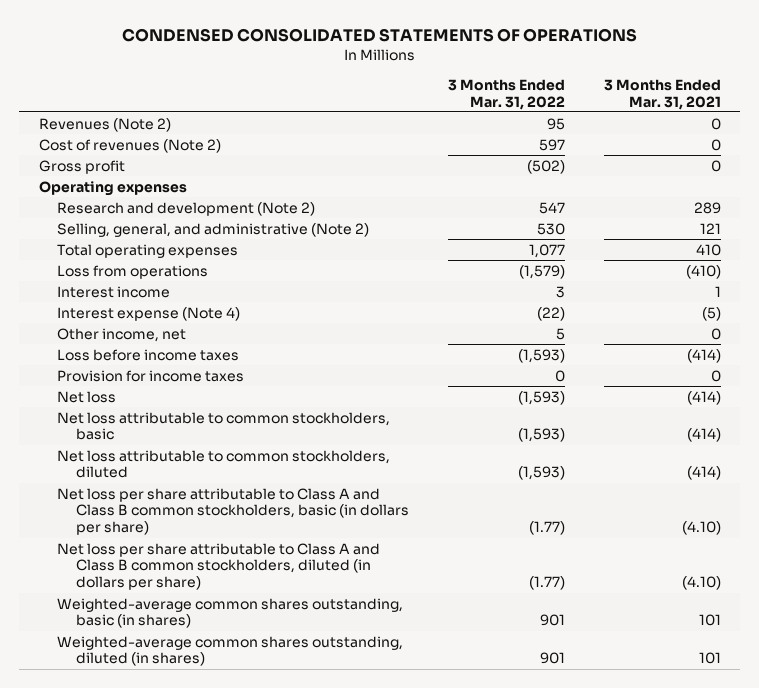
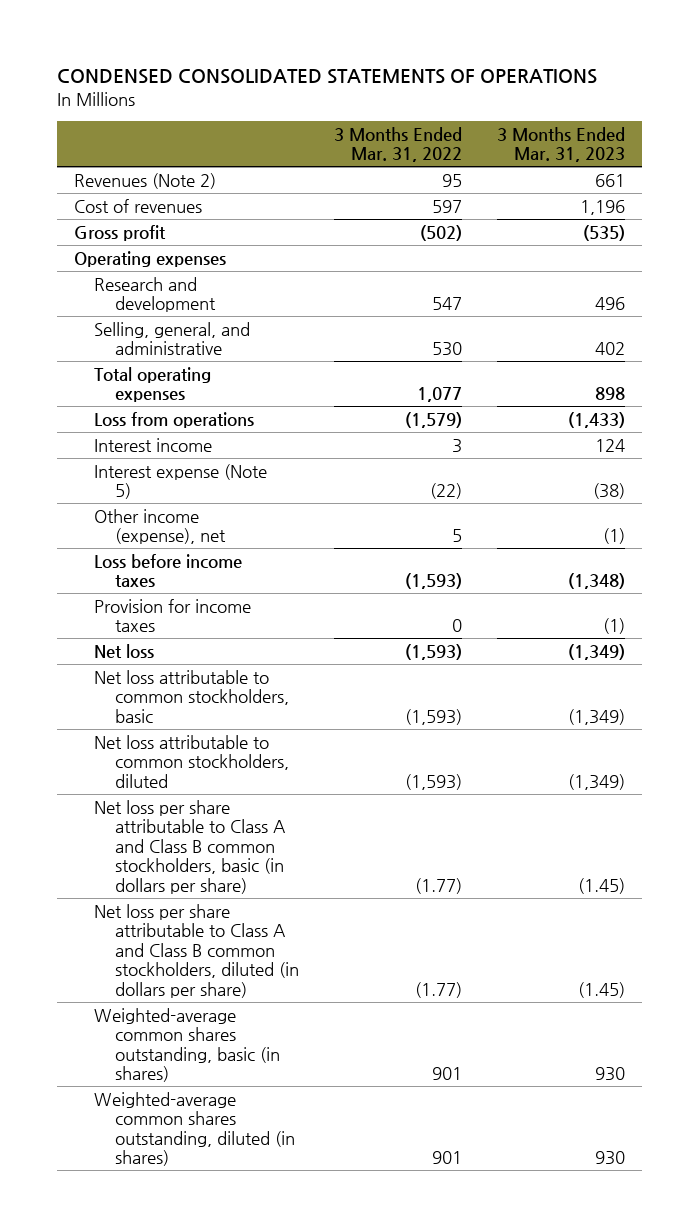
[603,78,721,110] 3 Months Ended Mar. 31, 2021 -> none
none -> [496,126,625,163] 3 Months Ended Mar. 31, 2023
[38,138,221,153] Cost of revenues (Note 2) -> [74,198,203,213] Cost of revenues
[57,201,316,216] Research and development (Note 2) -> [94,276,216,313] Research and development
[57,222,370,237] Selling, general, and administrative (Note 2) -> [94,321,251,356] Selling, general, and administrative
[57,306,241,321] Interest expense (Note 4) -> [94,463,268,500] Interest expense (Note 5)
[57,327,187,342] Other income, net -> [94,508,226,545] Other income (expense), net

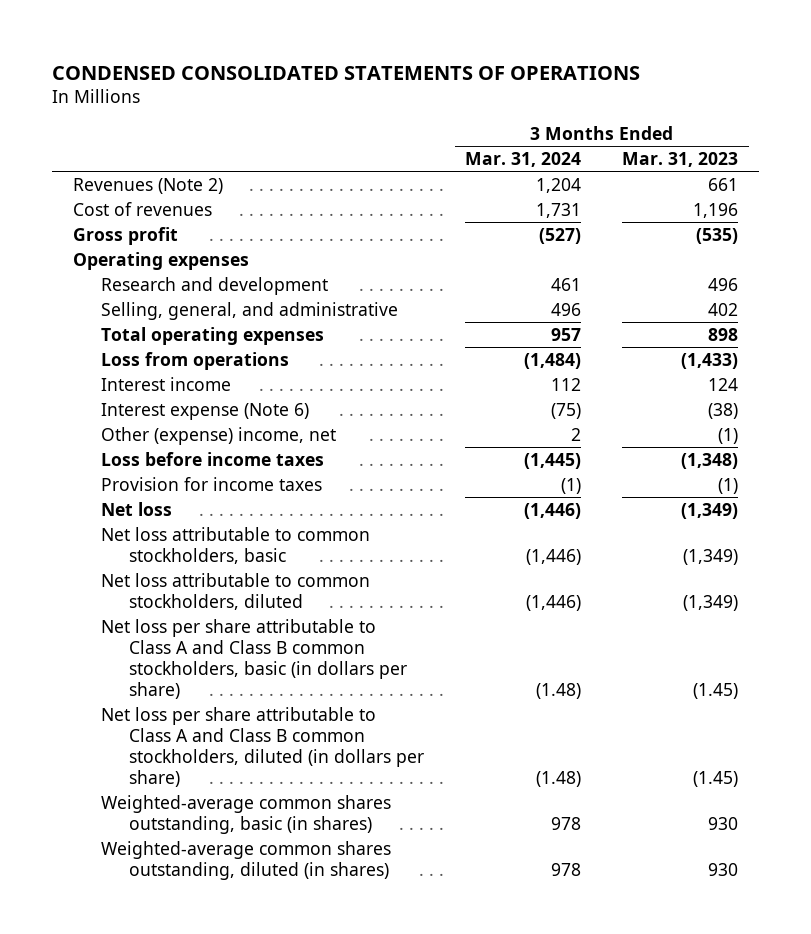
[333,126,462,163] 3 Months Ended Mar. 31, 2022 -> none
none -> [464,152,581,168] Mar. 31, 2024
[94,463,268,500] Interest expense (Note 5) -> [100,402,309,420] Interest expense (Note 6)
[94,508,226,545] Other income (expense), net -> [100,426,336,445] Other (expense) income, net

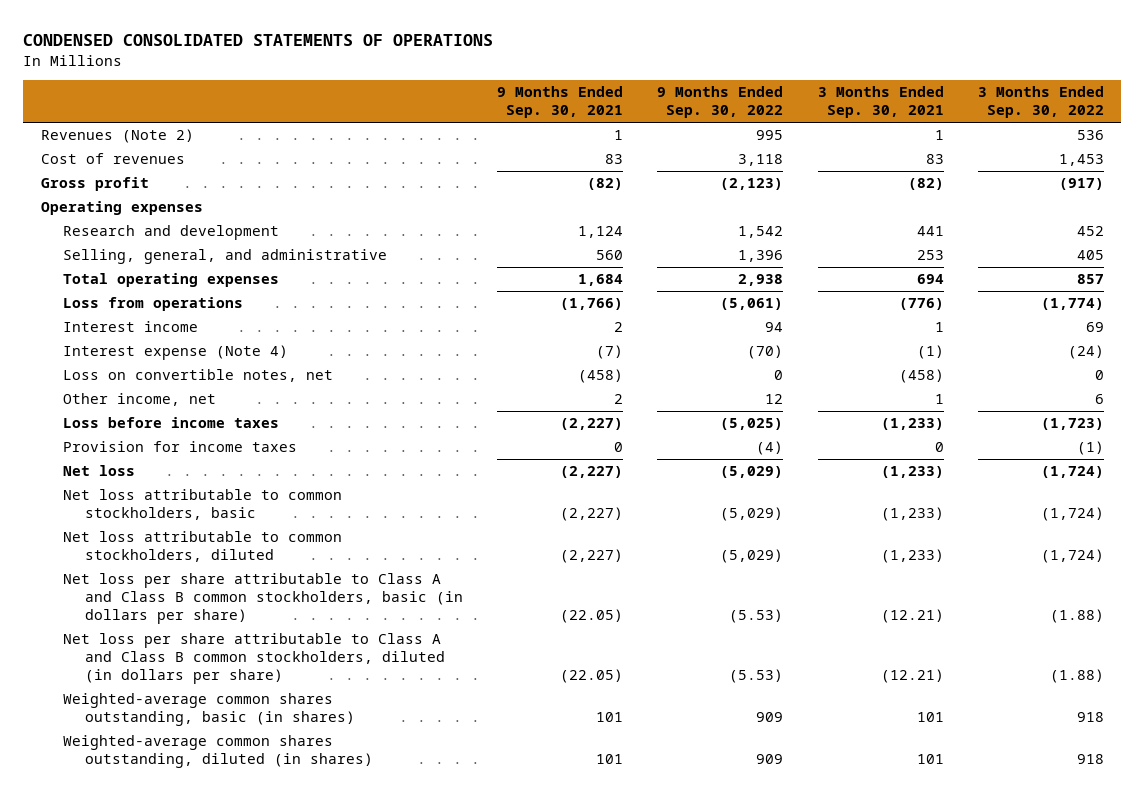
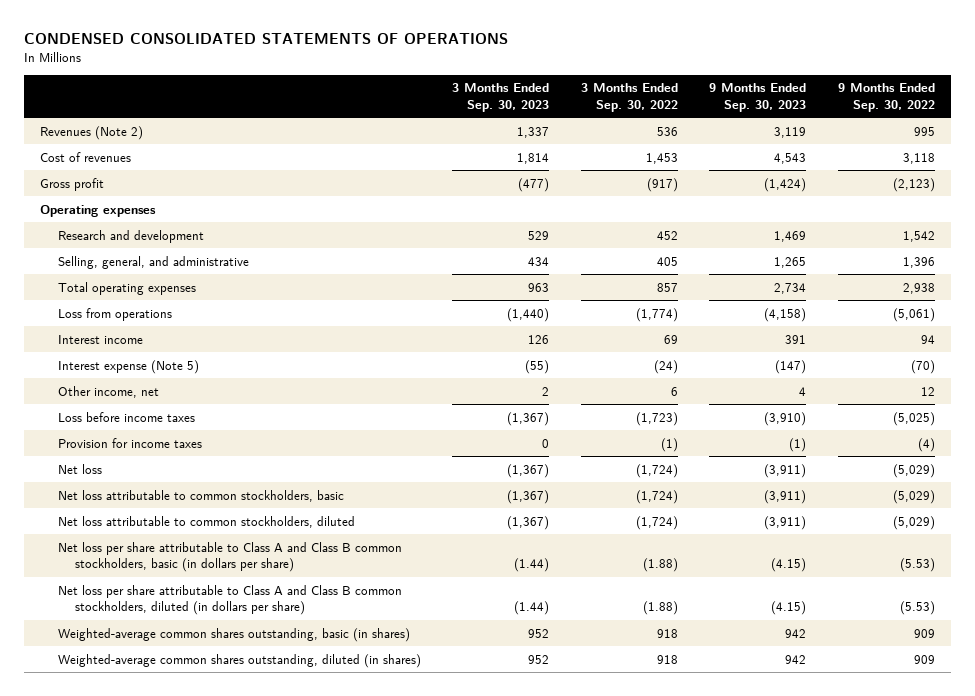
[497,86,624,119] 9 Months Ended Sep. 30, 2021 -> none
[817,86,944,119] 3 Months Ended Sep. 30, 2021 -> none
none -> [452,83,550,112] 3 Months Ended Sep. 30, 2023
none -> [709,83,807,112] 9 Months Ended Sep. 30, 2023
[62,369,333,383] Loss on convertible notes, net -> none
[62,345,288,361] Interest expense (Note 4) -> [57,359,199,374] Interest expense (Note 5)

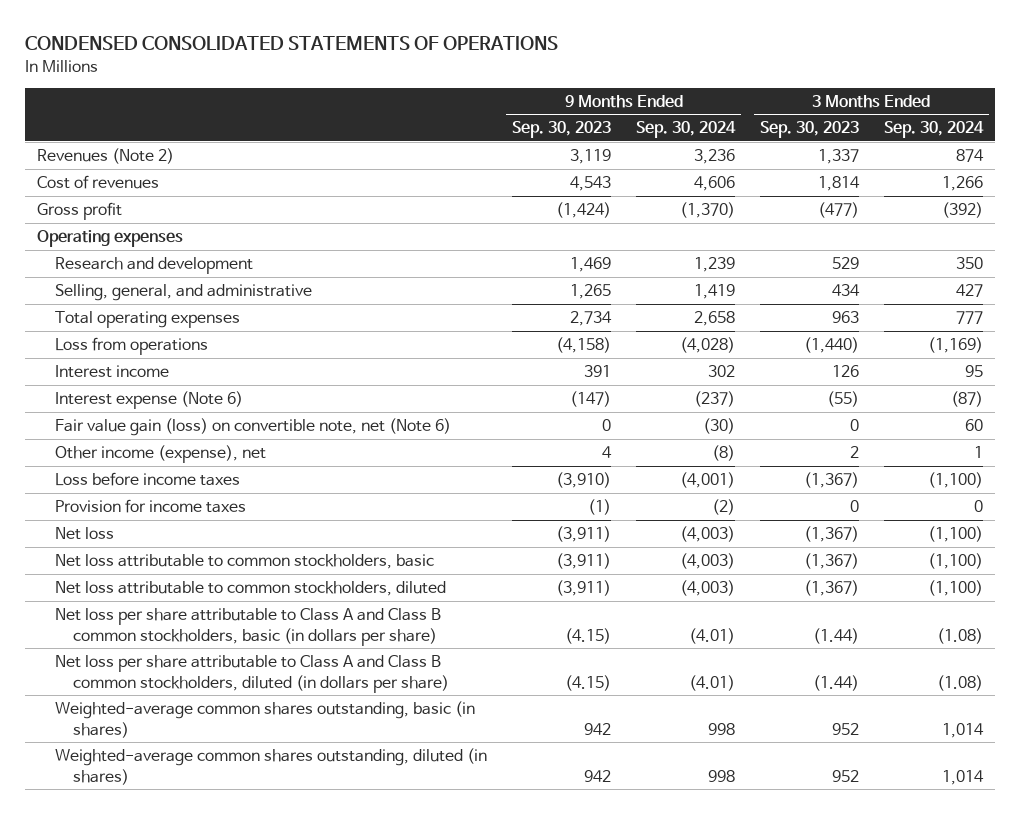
[580,83,678,112] 3 Months Ended Sep. 30, 2022 -> none
[837,83,935,112] 9 Months Ended Sep. 30, 2022 -> none
none -> [636,121,737,139] Sep. 30, 2024
none -> [883,121,984,139] Sep. 30, 2024
[57,359,199,374] Interest expense (Note 5) -> [55,391,244,410] Interest expense (Note 6)
none -> [55,418,452,437] Fair value gain (loss) on convertible note, net (Note 6)
[57,385,159,398] Other income, net -> [55,445,267,464] Other income (expense), net

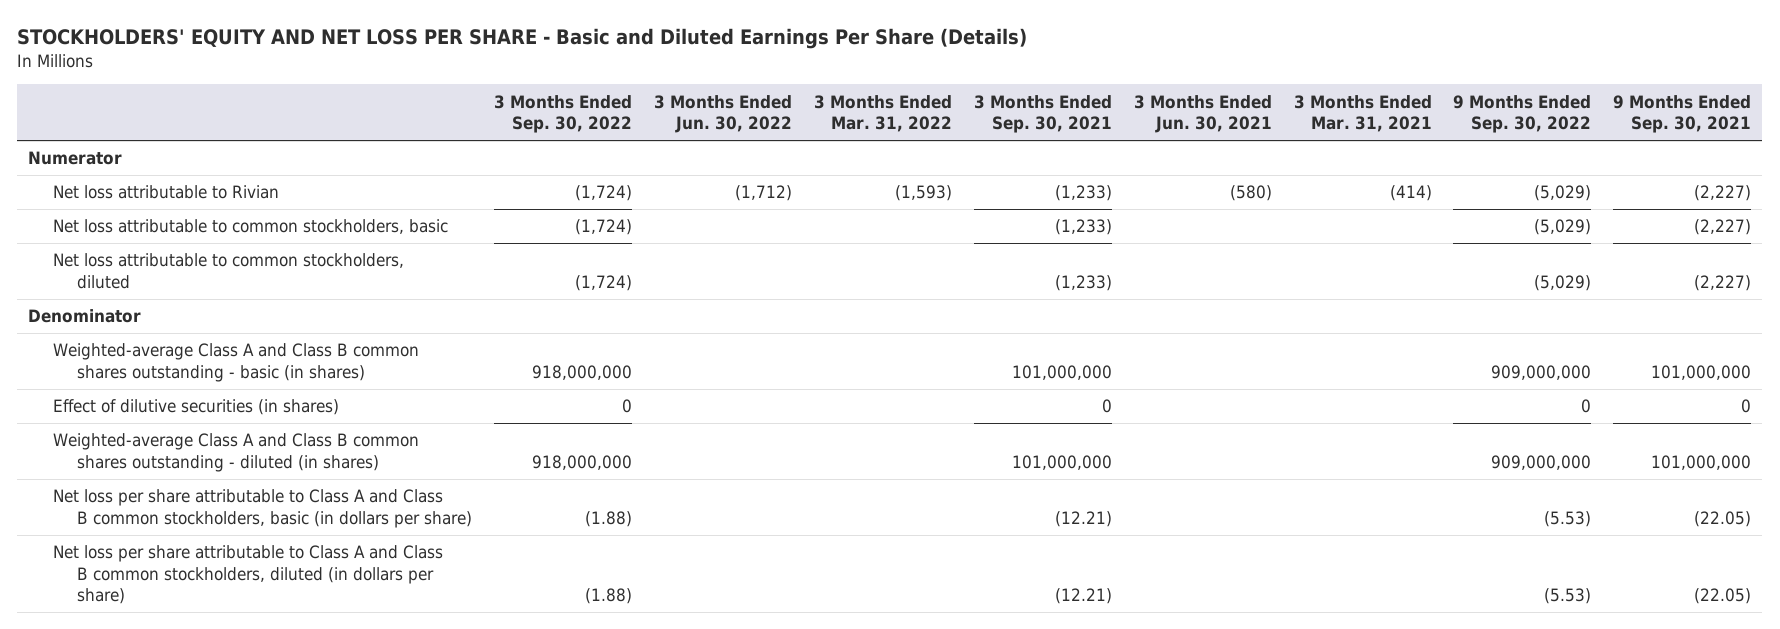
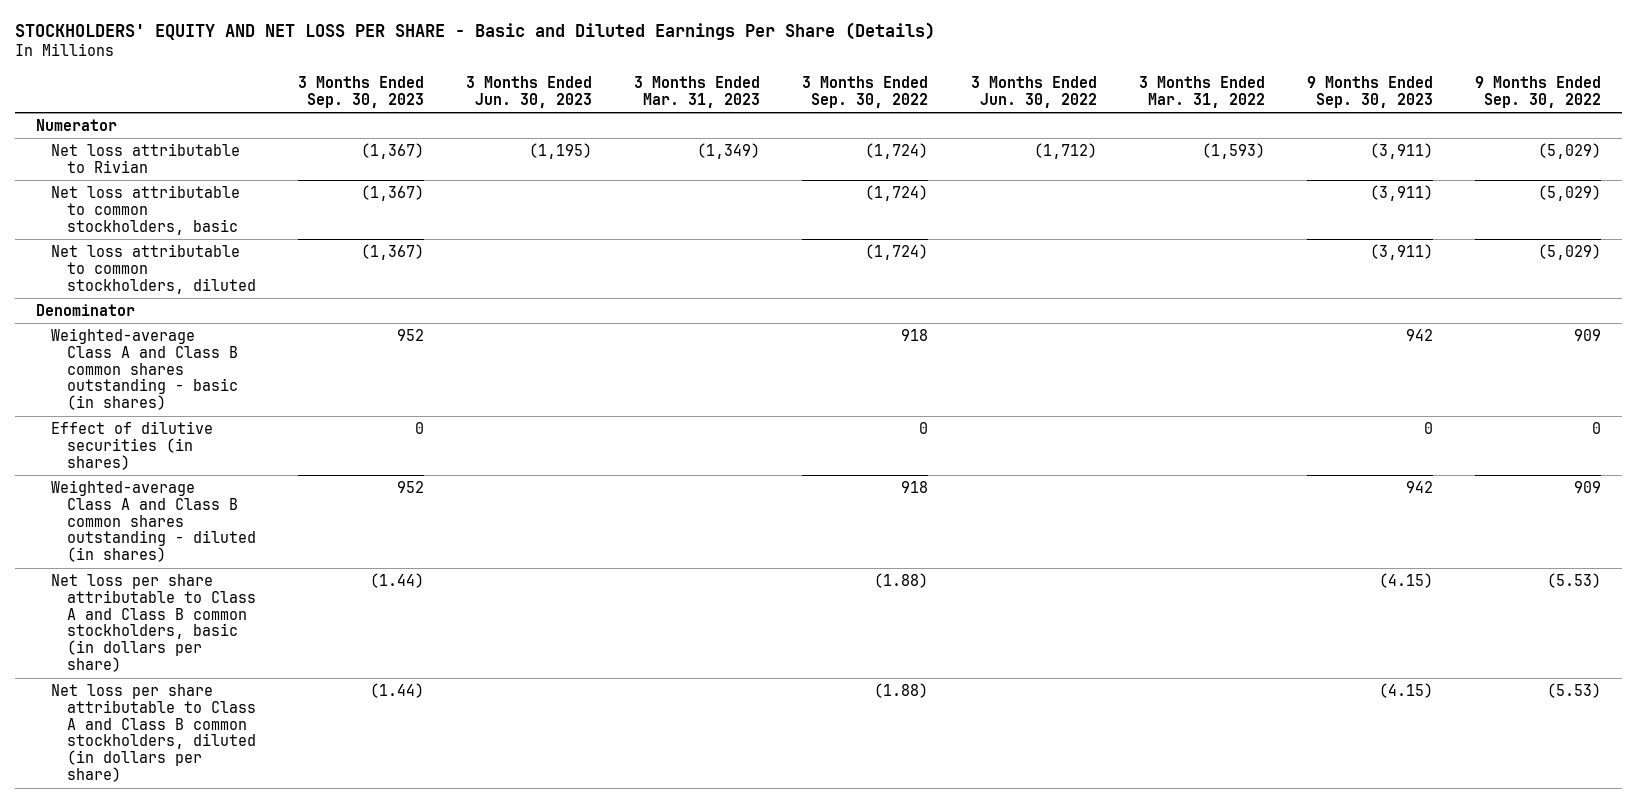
[973,94,1112,134] 3 Months Ended Sep. 30, 2021 -> none
[1133,94,1272,134] 3 Months Ended Jun. 30, 2021 -> none
[1293,94,1432,133] 3 Months Ended Mar. 31, 2021 -> none
[1613,94,1752,134] 9 Months Ended Sep. 30, 2021 -> none
none -> [298,76,425,109] 3 Months Ended Sep. 30, 2023
none -> [466,76,593,109] 3 Months Ended Jun. 30, 2023
none -> [634,76,761,109] 3 Months Ended Mar. 31, 2023
none -> [1306,76,1433,109] 9 Months Ended Sep. 30, 2023
[532,364,633,380] 918,000,000 -> [901,328,929,341] 918
[1491,364,1592,380] 909,000,000 -> [1573,328,1601,341] 909
[532,454,633,470] 918,000,000 -> [901,480,929,493] 918
[1491,454,1592,470] 909,000,000 -> [1573,480,1601,493] 909

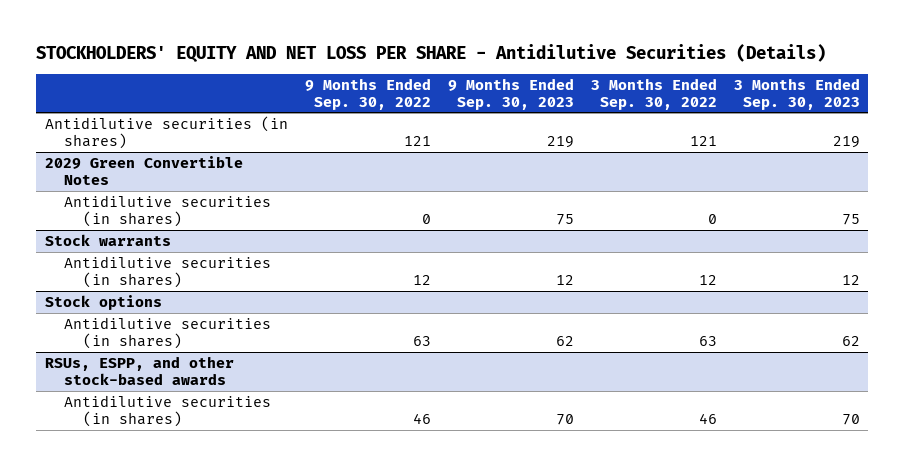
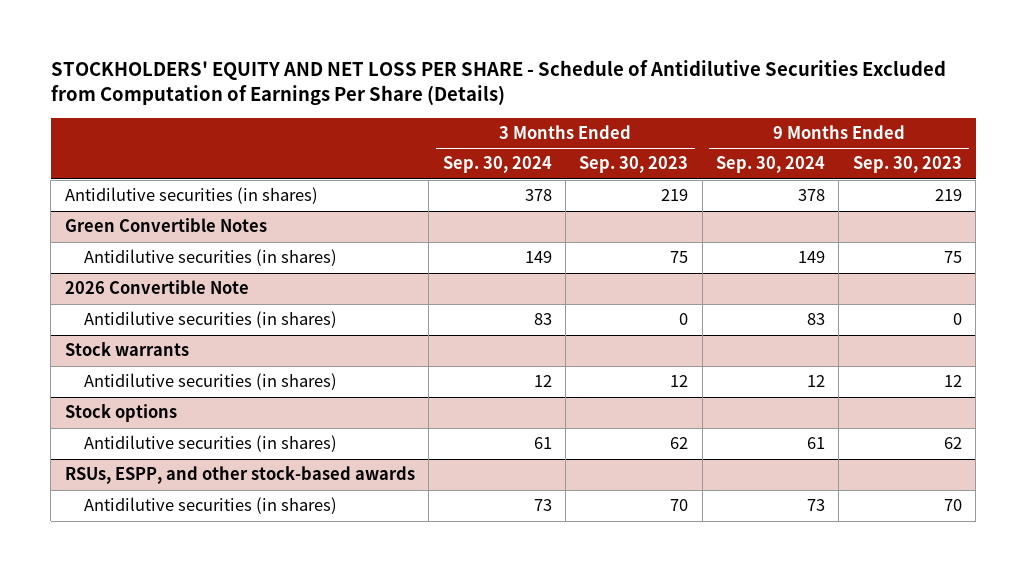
[36,44,827,63] STOCKHOLDERS' EQUITY AND NET LOSS PER SHARE - Antidilutive Securities (Details) -> [50,60,946,106] STOCKHOLDERS' EQUITY AND NET LOSS PER SHARE - Schedule of Antidilutive Securities Excluded from Computation of Earnings Per Share (Details)
[304,77,431,110] 9 Months Ended Sep. 30, 2022 -> none
[590,77,717,110] 3 Months Ended Sep. 30, 2022 -> none
none -> [442,156,552,174] Sep. 30, 2024
none -> [715,156,825,174] Sep. 30, 2024
[44,155,243,186] 2029 Green Convertible Notes -> [64,218,267,233] Green Convertible Notes
none -> [64,280,249,295] 2026 Convertible Note
none -> [83,311,337,329] Antidilutive securities (in shares)

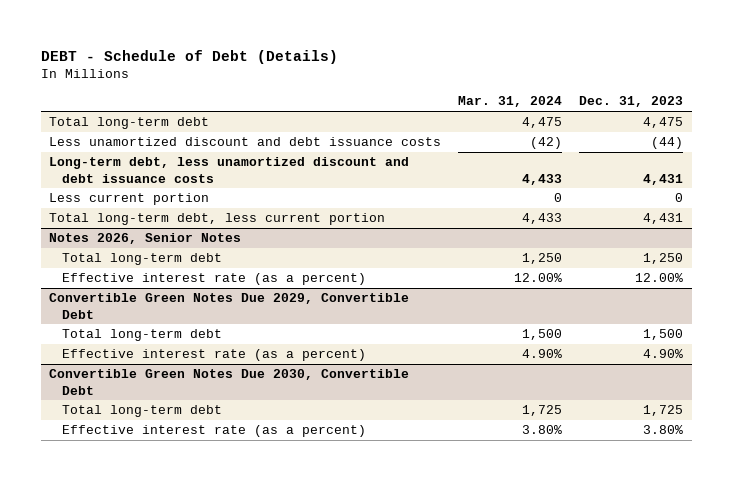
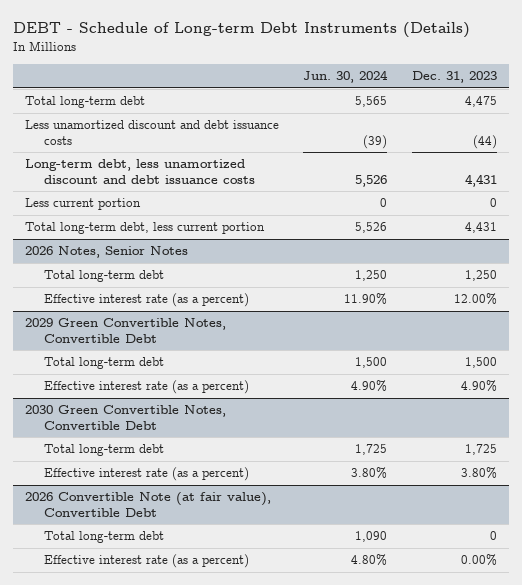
[40,49,338,64] DEBT - Schedule of Debt (Details) -> [12,22,470,39] DEBT - Schedule of Long-term Debt Instruments (Details)
[458,96,563,108] Mar. 31, 2024 -> none
none -> [303,70,389,84] Jun. 30, 2024
[49,233,242,245] Notes 2026, Senior Notes -> [25,246,189,259] 2026 Notes, Senior Notes
[49,293,410,319] Convertible Green Notes Due 2029, Convertible Debt -> [25,318,227,343] 2029 Green Convertible Notes, Convertible Debt
[49,369,410,395] Convertible Green Notes Due 2030, Convertible Debt -> [25,405,227,430] 2030 Green Convertible Notes, Convertible Debt
none -> [25,492,272,517] 2026 Convertible Note (at fair value), Convertible Debt
none -> [44,531,165,544] Total long-term debt
none -> [44,554,250,569] Effective interest rate (as a percent)

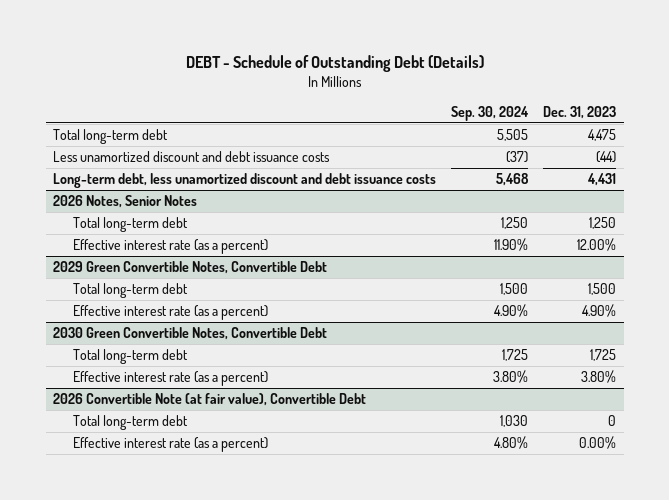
[12,22,470,39] DEBT - Schedule of Long-term Debt Instruments (Details) -> [185,54,484,72] DEBT - Schedule of Outstanding Debt (Details)
[303,70,389,84] Jun. 30, 2024 -> none
none -> [451,105,530,121] Sep. 30, 2024
[25,198,142,211] Less current portion -> none
[25,222,266,235] Total long-term debt, less current portion -> none

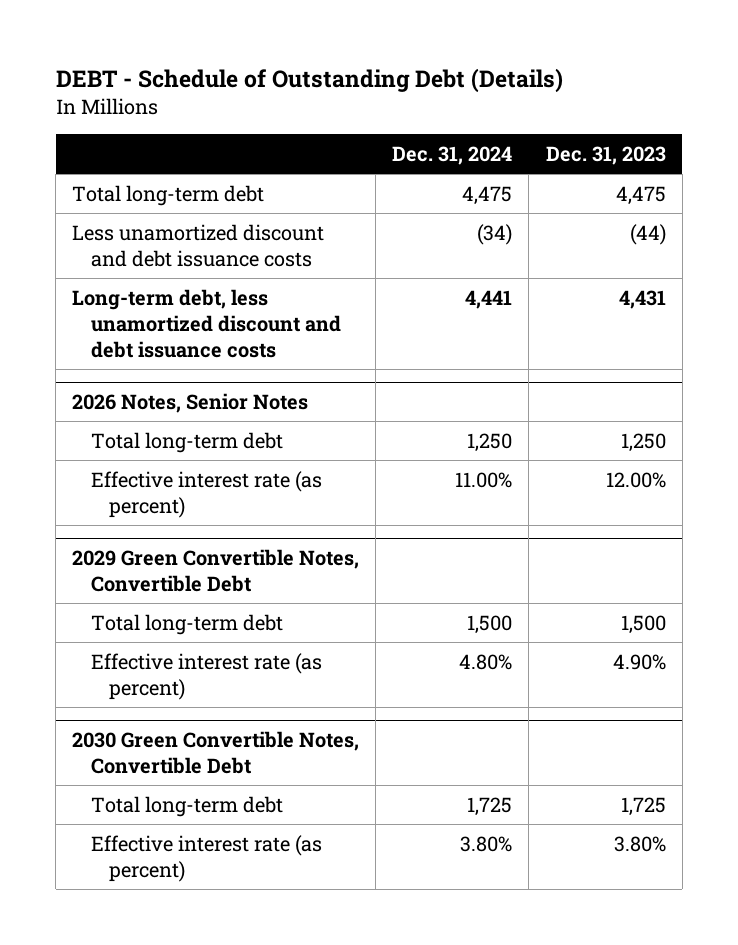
[451,105,530,121] Sep. 30, 2024 -> none
none -> [392,146,513,166] Dec. 31, 2024
[73,239,269,255] Effective interest rate (as a percent) -> [90,470,322,518] Effective interest rate (as percent)
[73,305,269,321] Effective interest rate (as a percent) -> [90,652,322,700] Effective interest rate (as percent)
[53,393,367,407] 2026 Convertible Note (at fair value), Convertible Debt -> none
[73,415,189,431] Total long-term debt -> none
[73,437,269,453] Effective interest rate (as a percent) -> none
[73,371,269,387] Effective interest rate (as a percent) -> [90,834,322,882] Effective interest rate (as percent)

